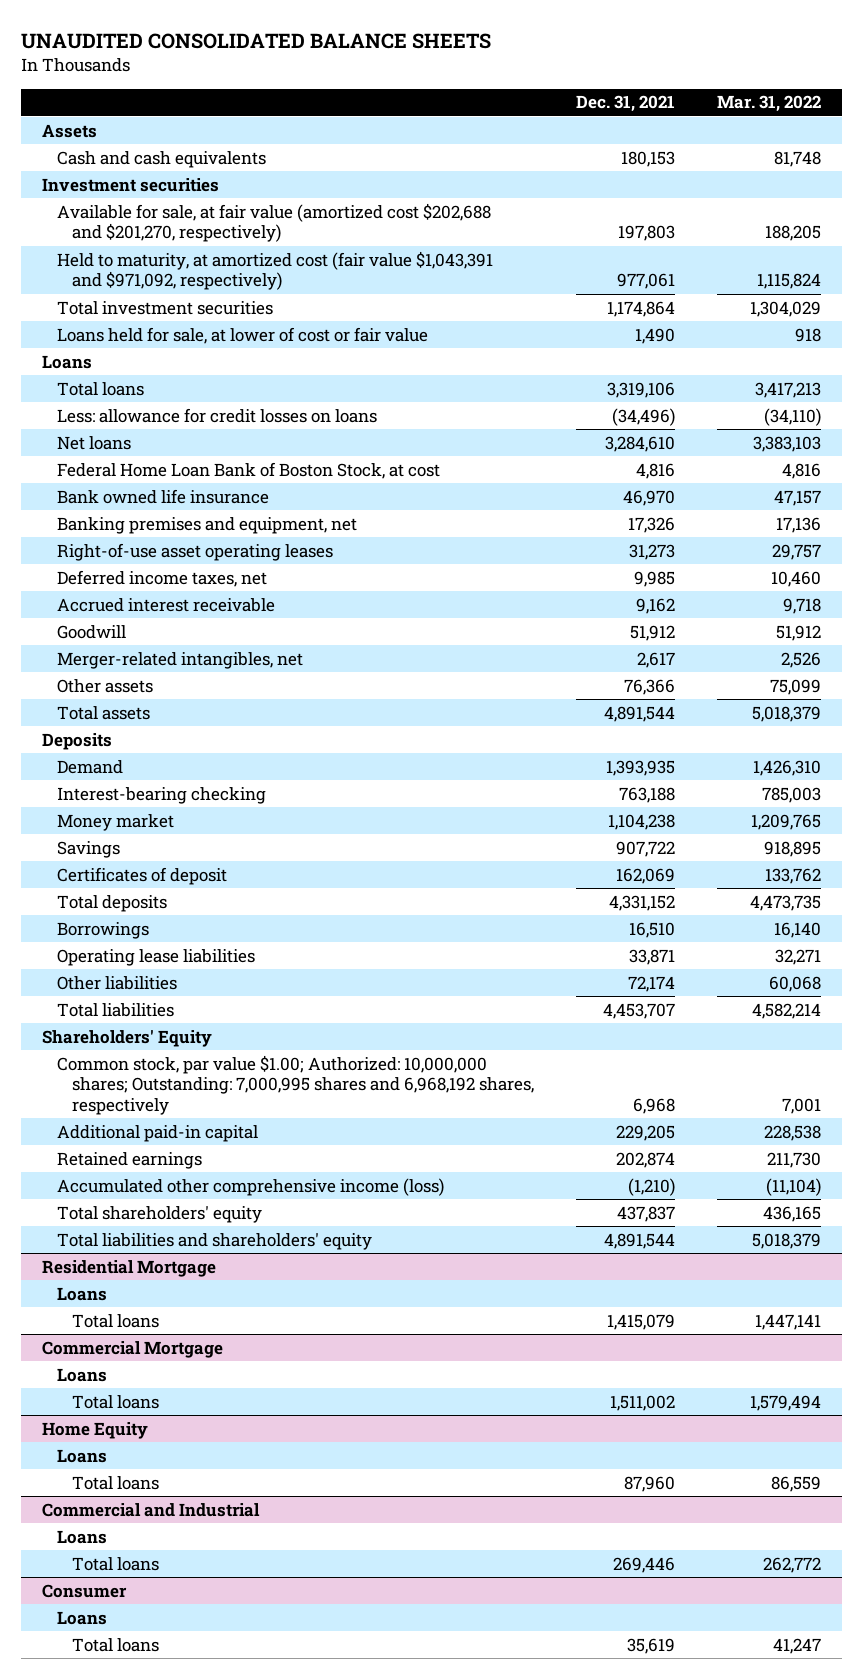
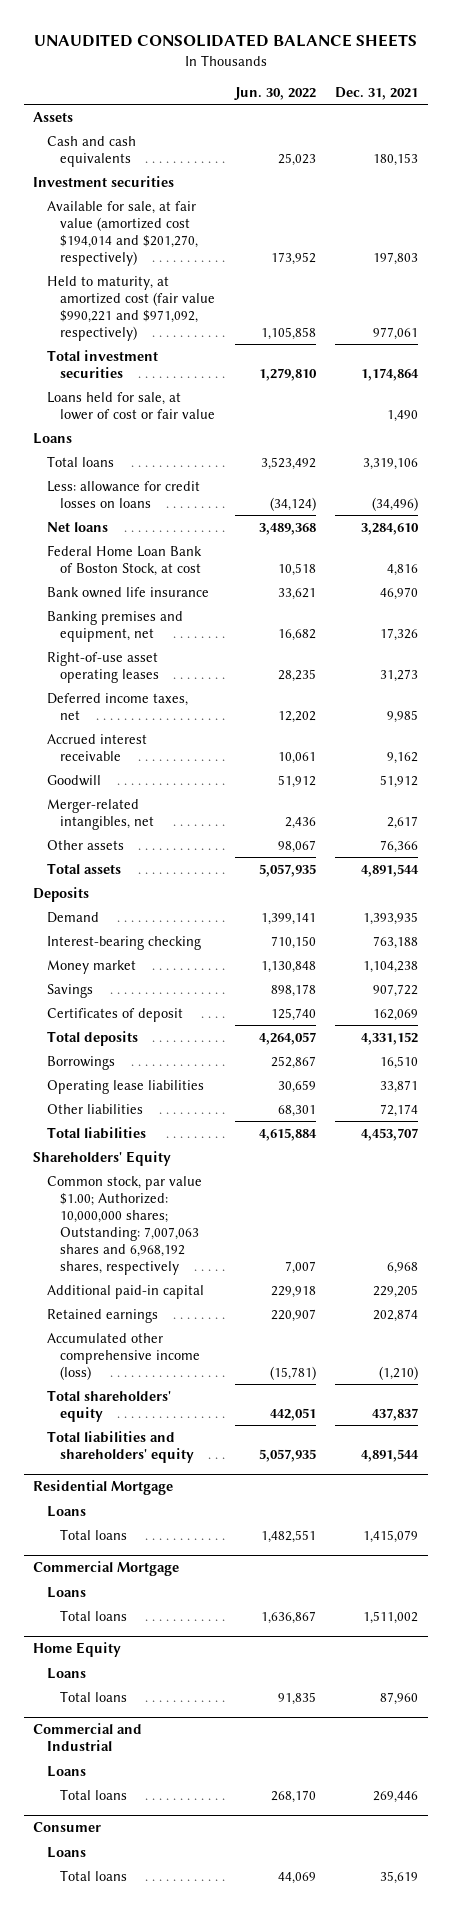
[717,95,822,113] Mar. 31, 2022 -> none
none -> [233,86,316,100] Jun. 30, 2022
[57,202,492,243] Available for sale, at fair value (amortized cost $202,688 and $201,270, respectively) -> [46,200,199,266] Available for sale, at fair value (amortized cost $194,014 and $201,270, respectively)
[57,250,494,291] Held to maturity, at amortized cost (fair value $1,043,391 and $971,092, respectively) -> [46,275,216,341] Held to maturity, at amortized cost (fair value $990,221 and $971,092, respectively)
[57,1054,535,1115] Common stock, par value $1.00; Authorized: 10,000,000 shares; Outstanding: 7,000,995 shares and 6,968,192 shares, respectively -> [46,1175,202,1275] Common stock, par value $1.00; Authorized: 10,000,000 shares; Outstanding: 7,007,063 shares and 6,968,192 shares, respectively

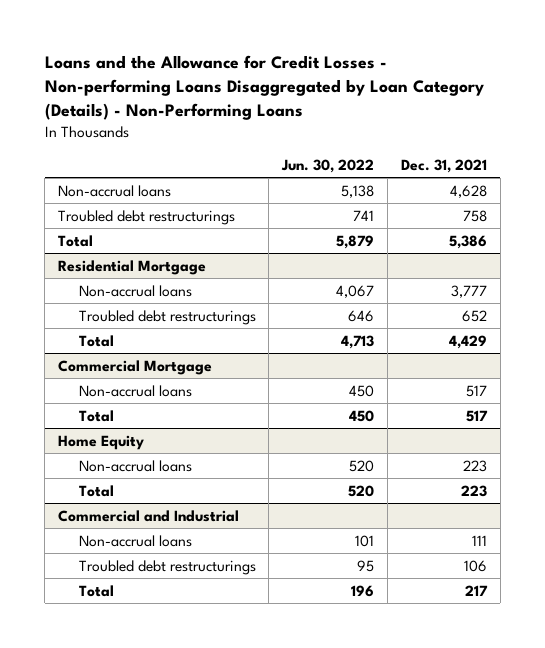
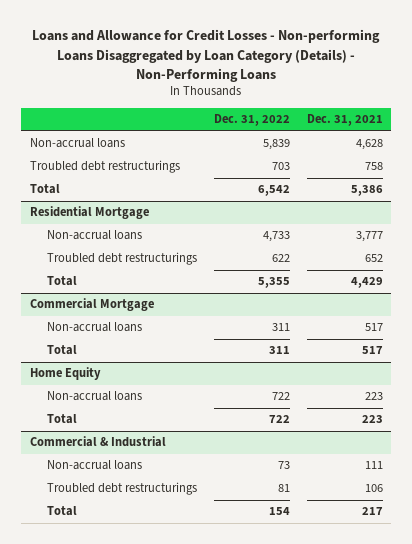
[44,55,484,121] Loans and the Allowance for Credit Losses - Non-performing Loans Disaggregated by Loan Category (Details) - Non-Performing Loans -> [32,29,381,82] Loans and Allowance for Credit Losses - Non-performing Loans Disaggregated by Loan Category (Details) - Non-Performing Loans
[281,158,375,173] Jun. 30, 2022 -> none
none -> [214,114,291,127] Dec. 31, 2022
[57,509,239,522] Commercial and Industrial -> [29,436,166,448] Commercial & Industrial

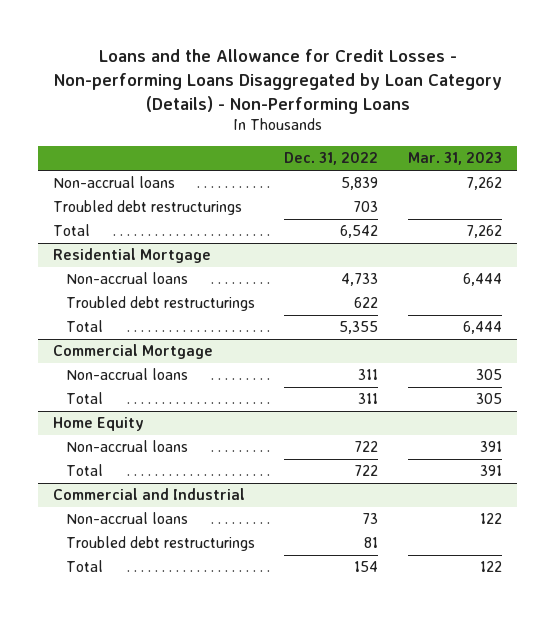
[32,29,381,82] Loans and Allowance for Credit Losses - Non-performing Loans Disaggregated by Loan Category (Details) - Non-Performing Loans -> [53,49,502,114] Loans and the Allowance for Credit Losses - Non-performing Loans Disaggregated by Loan Category (Details) - Non-Performing Loans
[306,114,383,127] Dec. 31, 2021 -> none
none -> [408,152,503,166] Mar. 31, 2023
[29,436,166,448] Commercial & Industrial -> [53,488,246,501] Commercial and Industrial

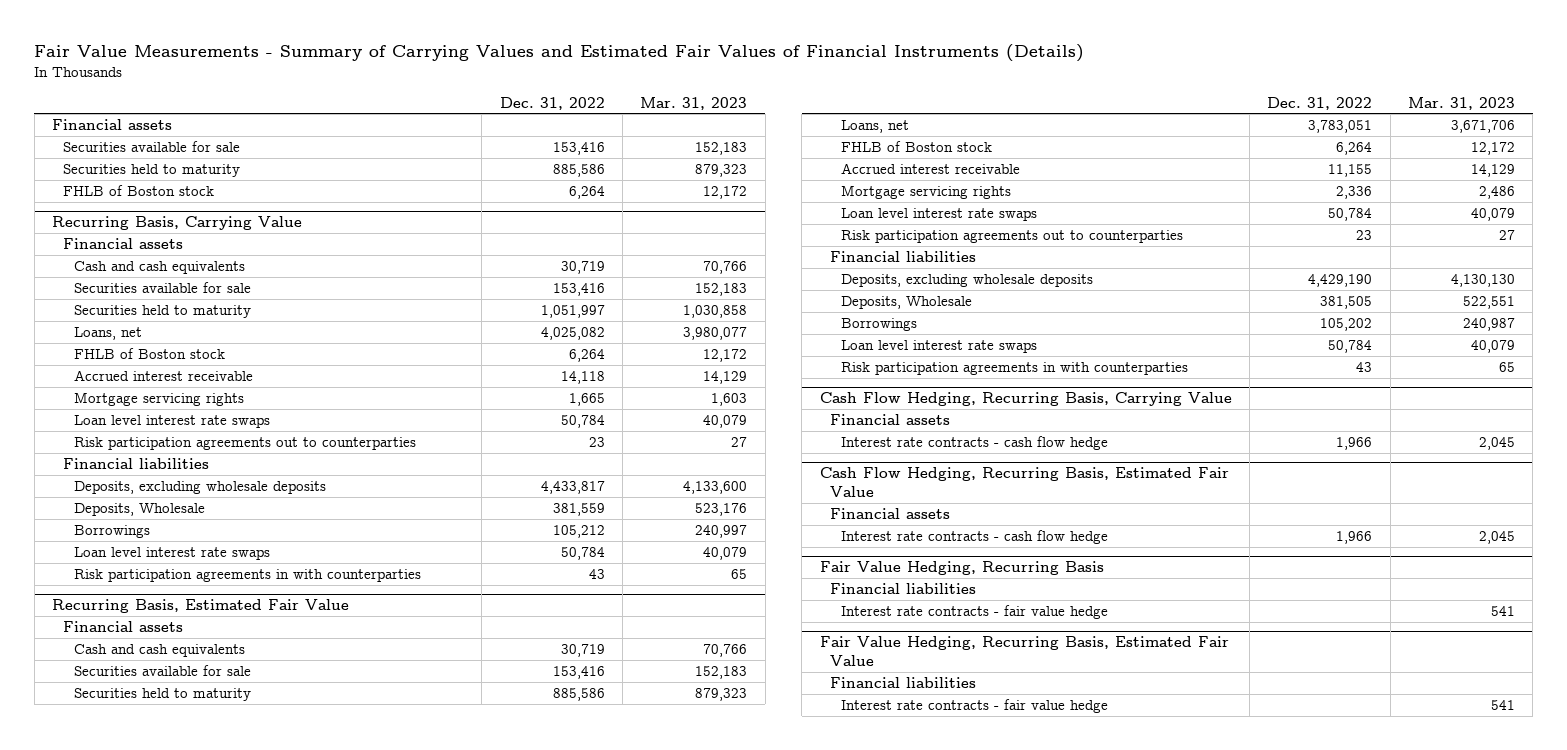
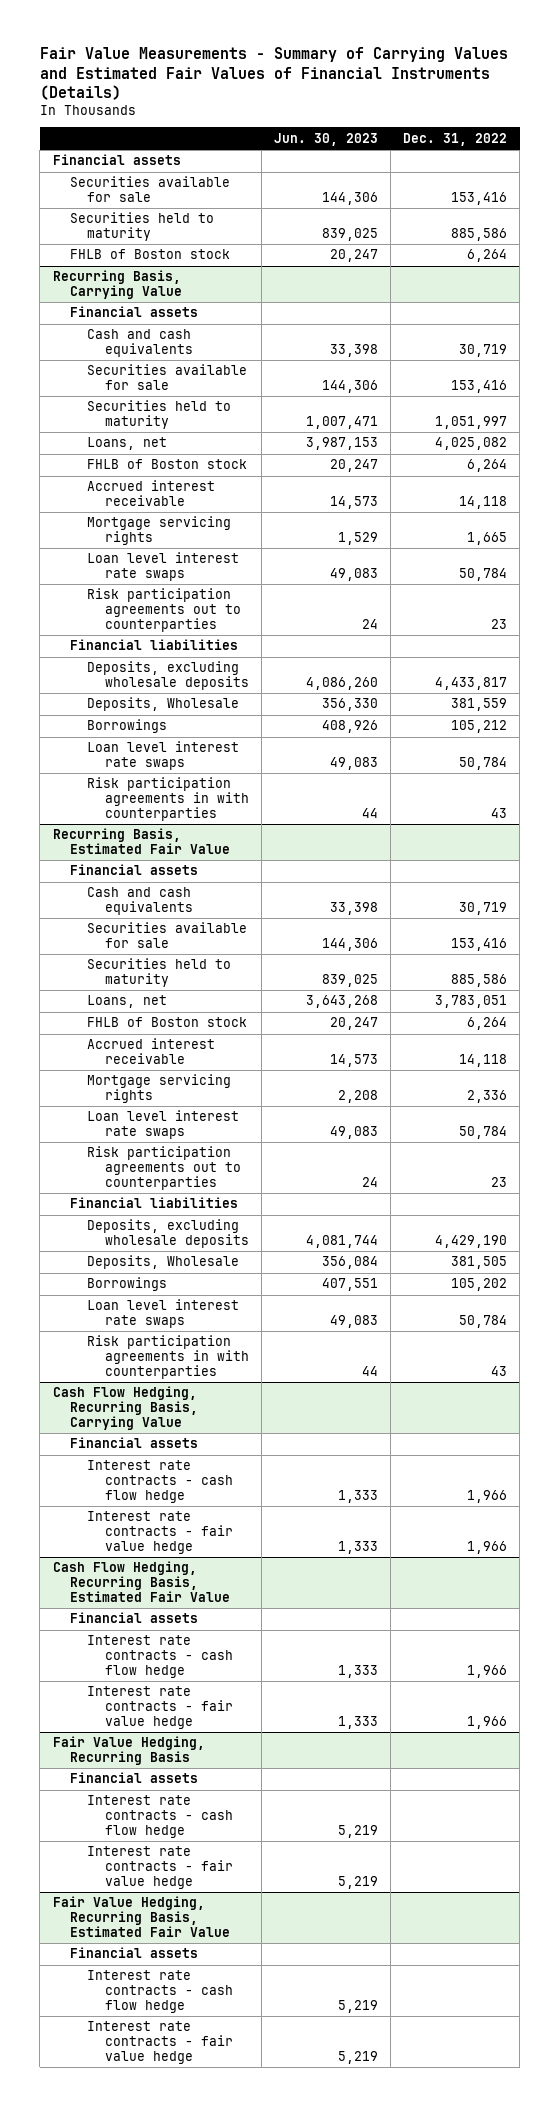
[640,96,748,110] Mar. 31, 2023 -> none
none -> [273,132,378,146] Jun. 30, 2023
[1328,164,1373,178] 11,155 -> [459,1054,508,1068] 14,118
none -> [87,1511,233,1554] Interest rate contracts - fair value hedge
none -> [87,1686,233,1729] Interest rate contracts - fair value hedge
[830,583,977,595] Financial liabilities -> none
none -> [69,1772,198,1784] Financial assets
none -> [87,1795,233,1838] Interest rate contracts - cash flow hedge
[830,677,977,689] Financial liabilities -> none
none -> [69,1947,198,1959] Financial assets
none -> [87,1970,233,2013] Interest rate contracts - cash flow hedge

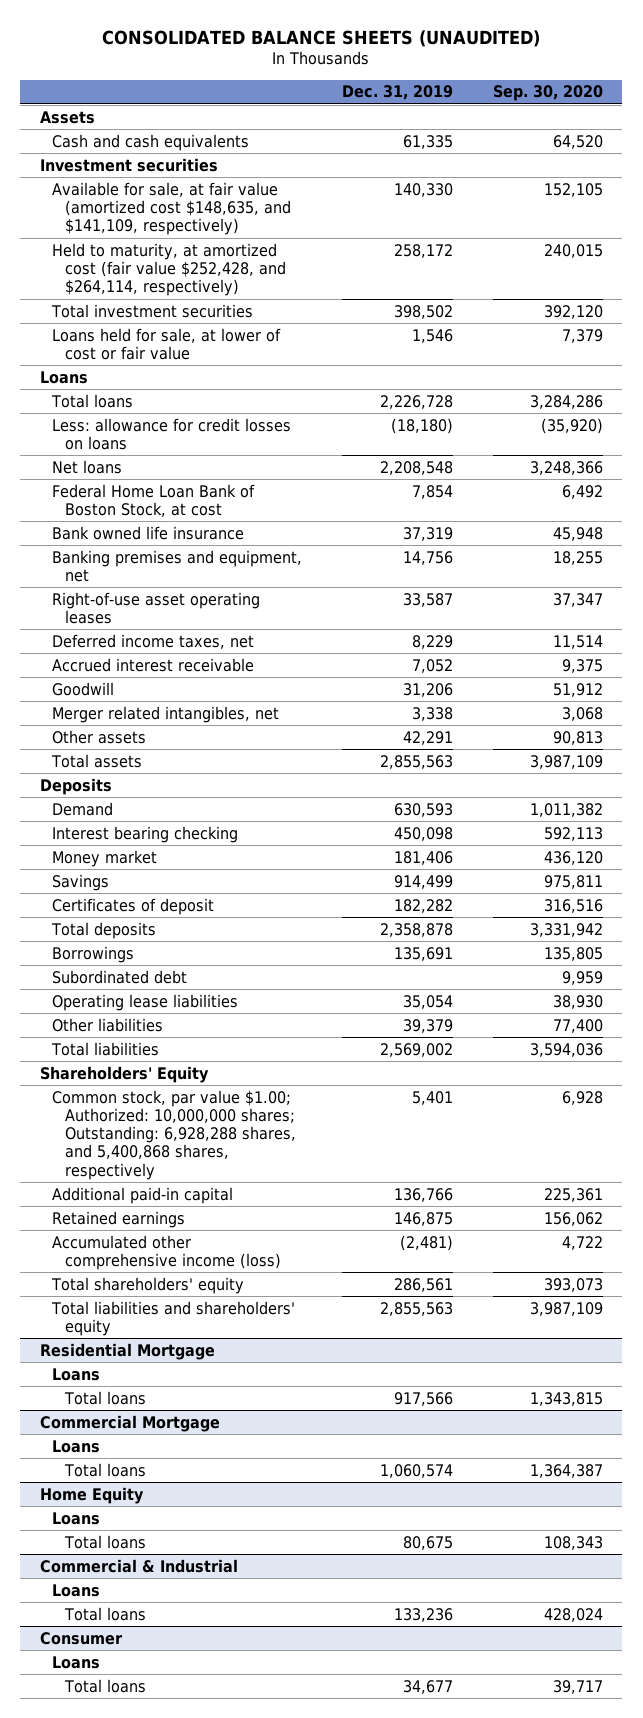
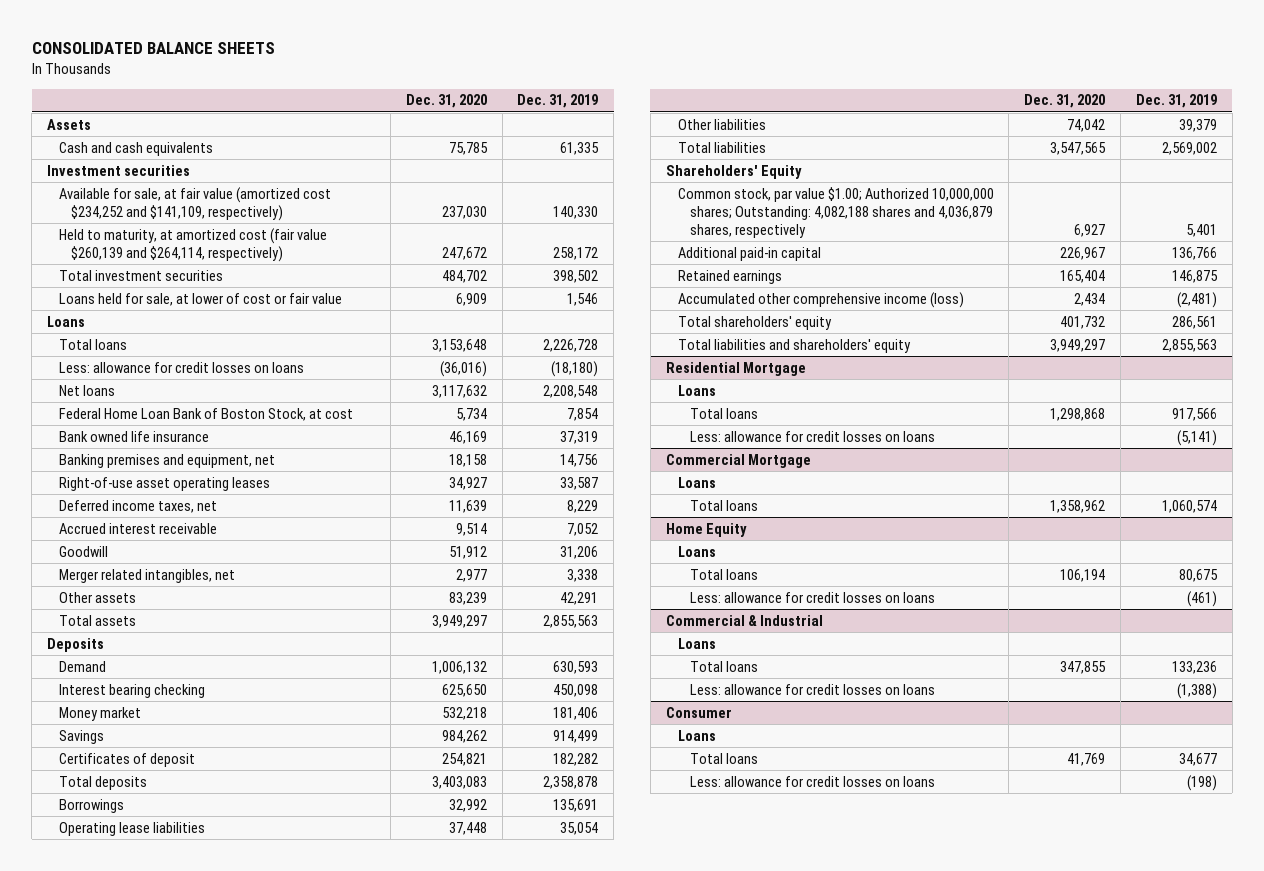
[102,29,541,47] CONSOLIDATED BALANCE SHEETS (UNAUDITED) -> [31,42,275,55] CONSOLIDATED BALANCE SHEETS
[492,85,603,102] Sep. 30, 2020 -> none
none -> [405,94,487,109] Dec. 31, 2020
[52,181,291,236] Available for sale, at fair value (amortized cost $148,635, and $141,109, respectively) -> [59,186,332,221] Available for sale, at fair value (amortized cost $234,252 and $141,109, respectively)
[52,242,286,297] Held to maturity, at amortized cost (fair value $252,428, and $264,114, respectively) -> [59,227,328,262] Held to maturity, at amortized cost (fair value $260,139 and $264,114, respectively)
[52,969,188,984] Subordinated debt -> none
[52,1089,296,1180] Common stock, par value $1.00; Authorized: 10,000,000 shares; Outstanding: 6,928,288 shares, and 5,400,868 shares, respectively -> [677,186,994,238] Common stock, par value $1.00; Authorized 10,000,000 shares; Outstanding: 4,082,188 shares and 4,036,879 shares, respectively
none -> [689,430,935,442] Less: allowance for credit losses on loans
none -> [689,591,935,603] Less: allowance for credit losses on loans
none -> [689,683,935,695] Less: allowance for credit losses on loans
none -> [689,775,935,787] Less: allowance for credit losses on loans

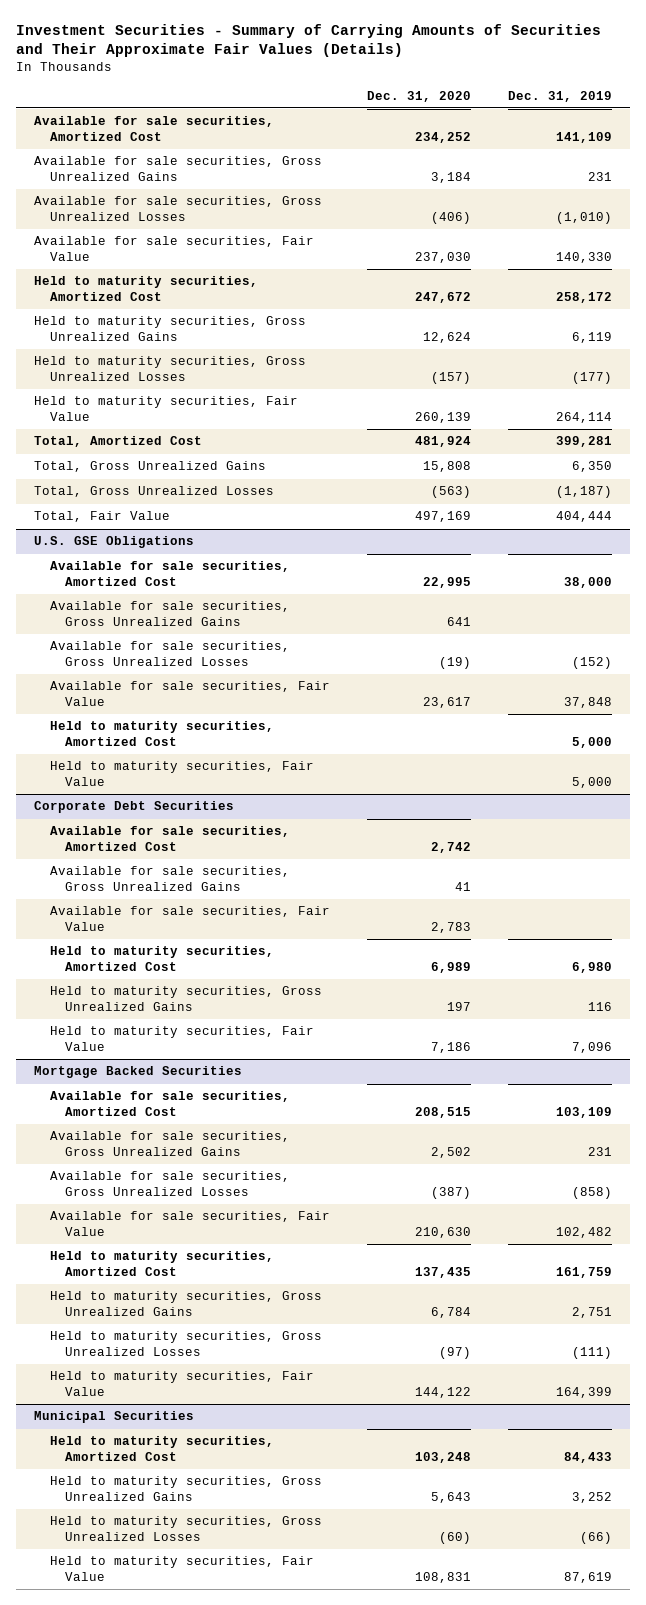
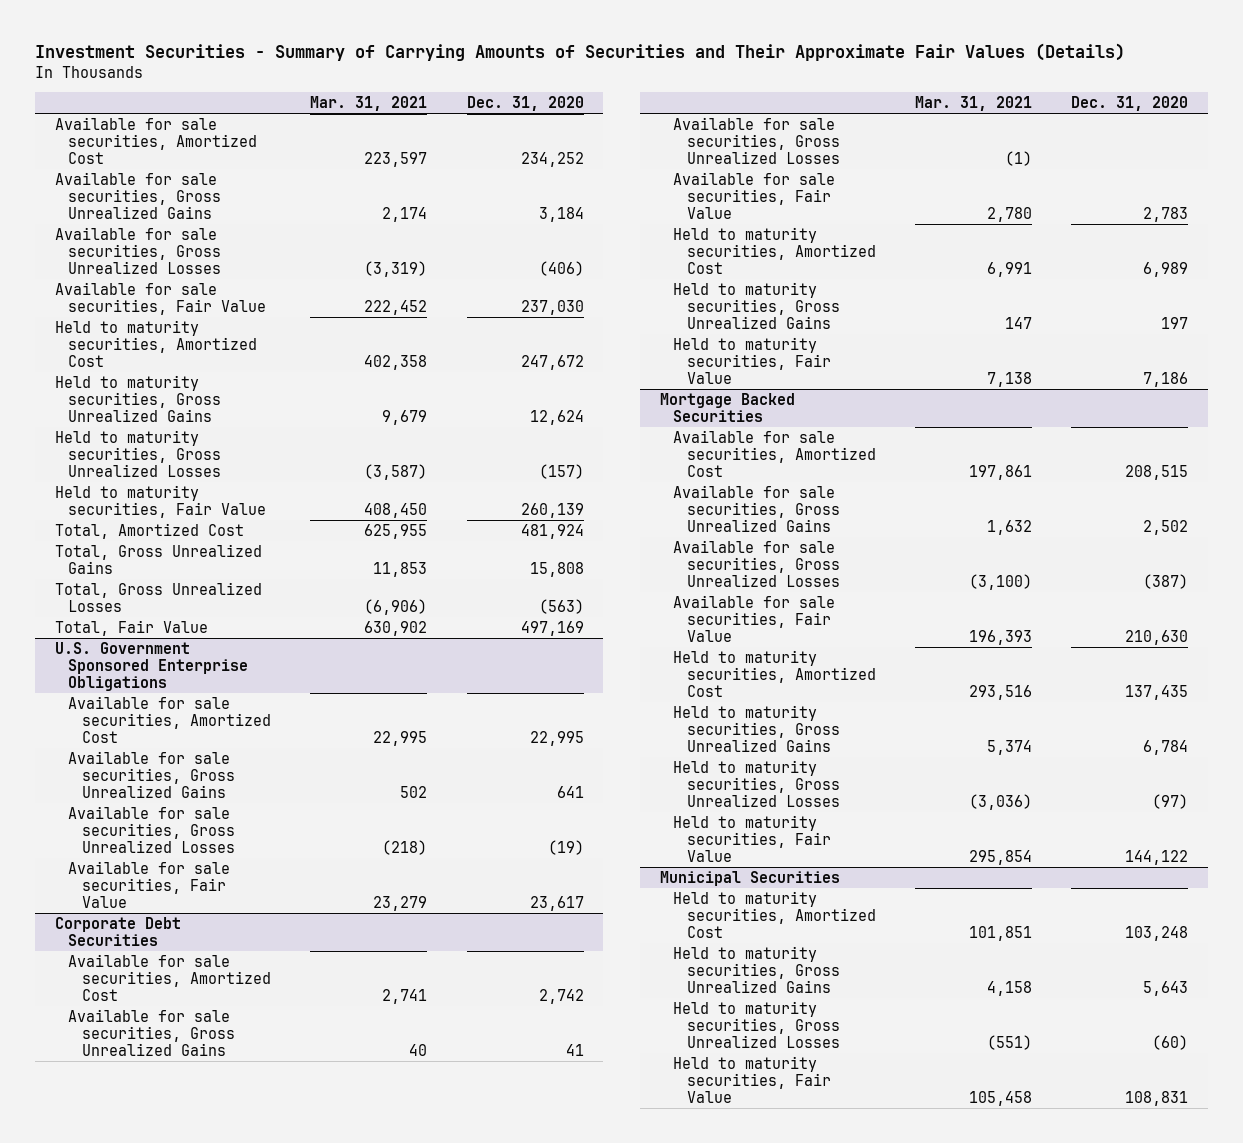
[507,90,612,102] Dec. 31, 2019 -> none
none -> [310,96,428,112] Mar. 31, 2021
[34,536,195,549] U.S. GSE Obligations -> [54,641,249,692] U.S. Government Sponsored Enterprise Obligations
[49,721,274,747] Held to maturity securities, Amortized Cost -> none
[49,761,314,787] Held to maturity securities, Fair Value -> none
none -> [673,116,840,165] Available for sale securities, Gross Unrealized Losses

